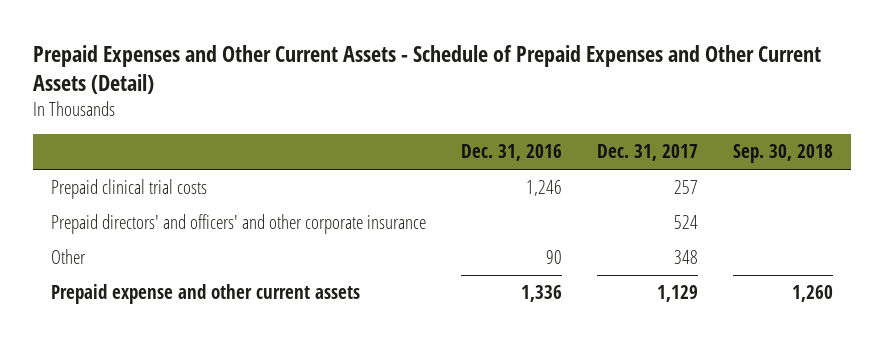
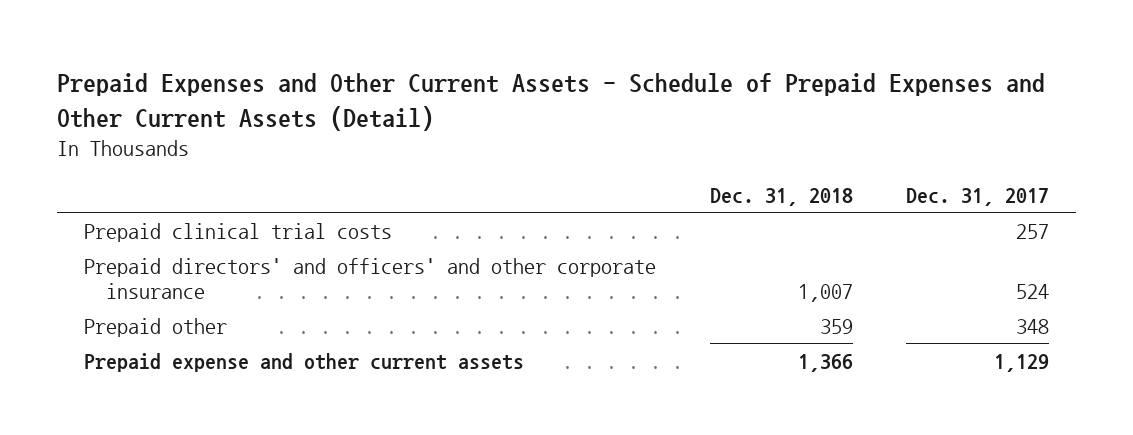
[461,144,563,162] Dec. 31, 2016 -> none
[733,144,834,164] Sep. 30, 2018 -> none
none -> [709,187,853,206] Dec. 31, 2018
[50,249,86,265] Other -> [84,317,228,337] Prepaid other

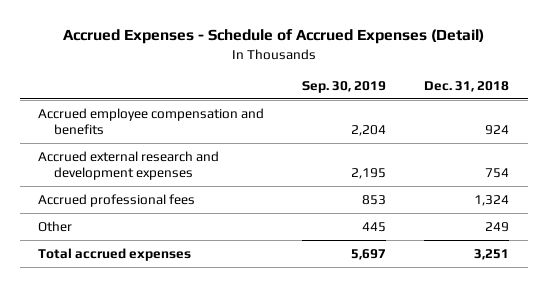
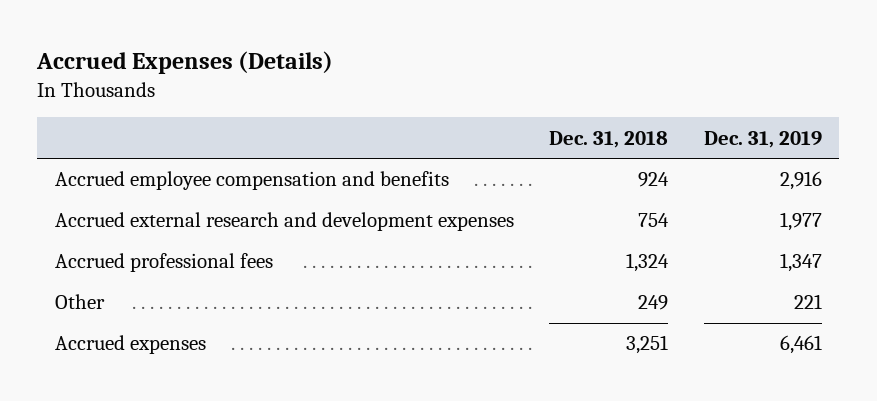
[62,29,484,45] Accrued Expenses - Schedule of Accrued Expenses (Detail) -> [36,51,334,75] Accrued Expenses (Details)
[302,80,387,93] Sep. 30, 2019 -> none
none -> [703,130,822,148] Dec. 31, 2019
[38,247,192,261] Total accrued expenses -> [54,335,206,355] Accrued expenses

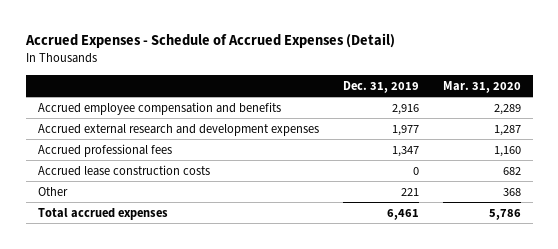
[36,51,334,75] Accrued Expenses (Details) -> [24,33,395,49] Accrued Expenses - Schedule of Accrued Expenses (Detail)
[549,130,669,148] Dec. 31, 2018 -> none
none -> [442,80,521,93] Mar. 31, 2020
none -> [37,164,210,176] Accrued lease construction costs
[54,335,206,355] Accrued expenses -> [37,207,168,220] Total accrued expenses

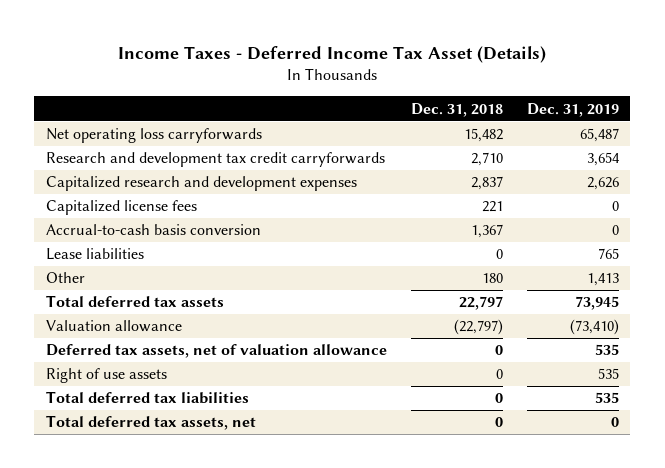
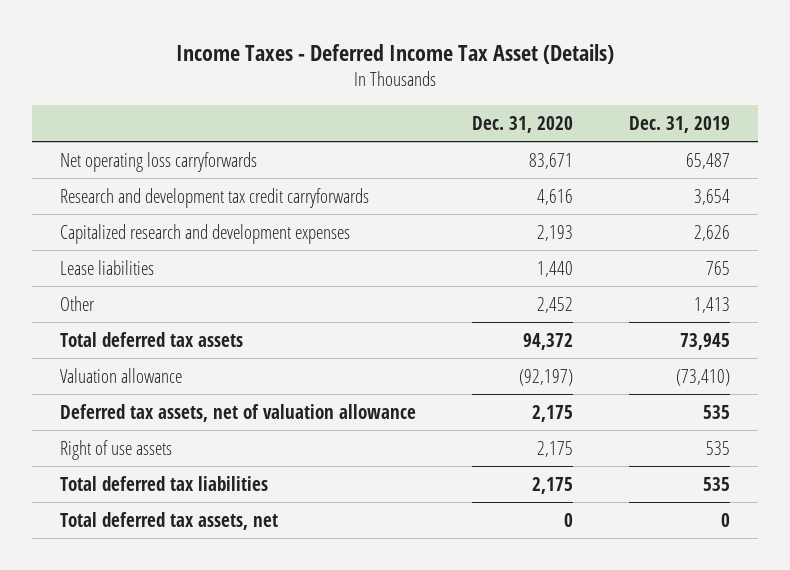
[410,102,503,117] Dec. 31, 2018 -> none
none -> [472,115,574,133] Dec. 31, 2020
[46,200,198,216] Capitalized license fees -> none
[46,224,262,236] Accrual-to-cash basis conversion -> none

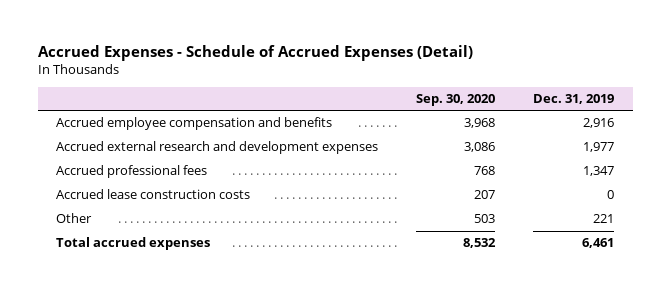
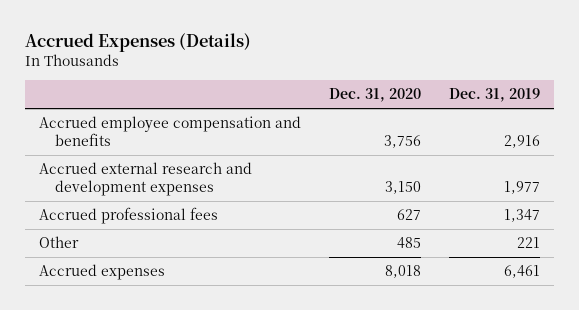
[37,45,473,62] Accrued Expenses - Schedule of Accrued Expenses (Detail) -> [24,32,251,52] Accrued Expenses (Details)
[416,94,496,107] Sep. 30, 2020 -> none
none -> [328,88,421,103] Dec. 31, 2020
[56,189,251,200] Accrued lease construction costs -> none
[56,237,211,251] Total accrued expenses -> [38,264,165,281] Accrued expenses

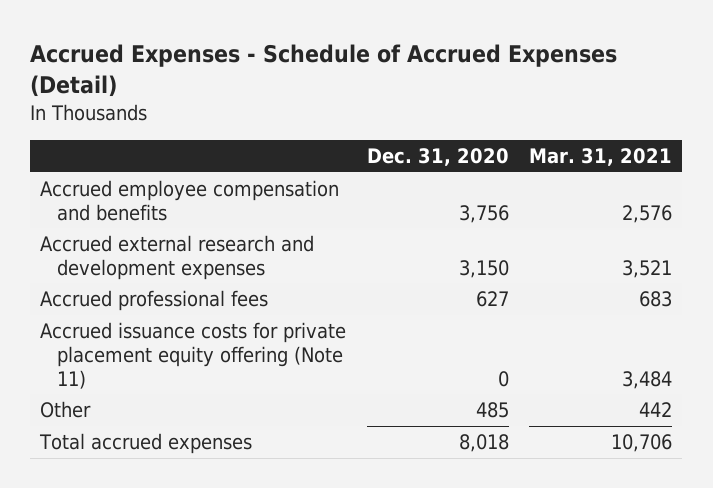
[24,32,251,52] Accrued Expenses (Details) -> [30,43,618,97] Accrued Expenses - Schedule of Accrued Expenses (Detail)
[449,88,541,103] Dec. 31, 2019 -> none
none -> [529,148,673,167] Mar. 31, 2021
none -> [40,322,347,389] Accrued issuance costs for private placement equity offering (Note 11)
[38,264,165,281] Accrued expenses -> [39,433,253,455] Total accrued expenses

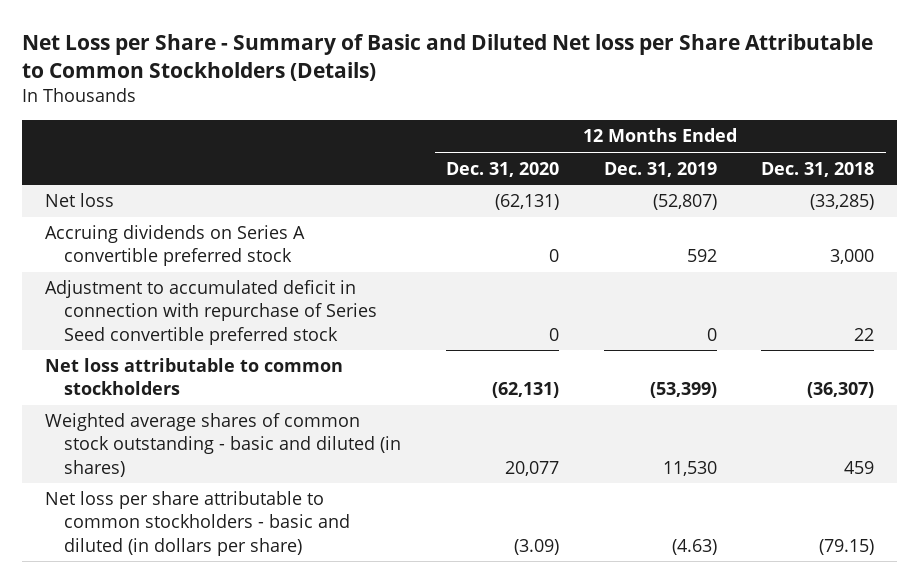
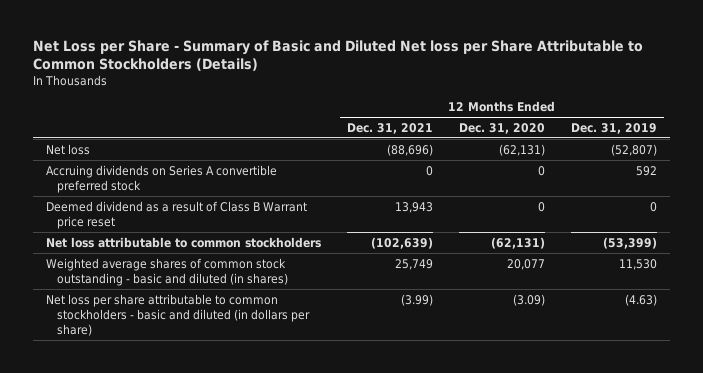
[761,161,875,177] Dec. 31, 2018 -> none
none -> [346,122,433,134] Dec. 31, 2021
[44,280,377,345] Adjustment to accumulated deficit in connection with repurchase of Series Seed convertible preferred stock -> [45,200,307,229] Deemed dividend as a result of Class B Warrant price reset

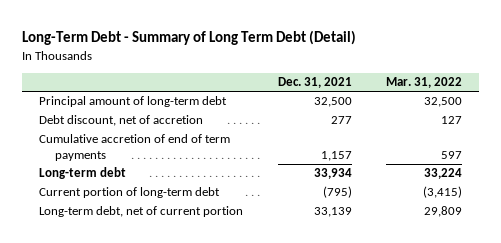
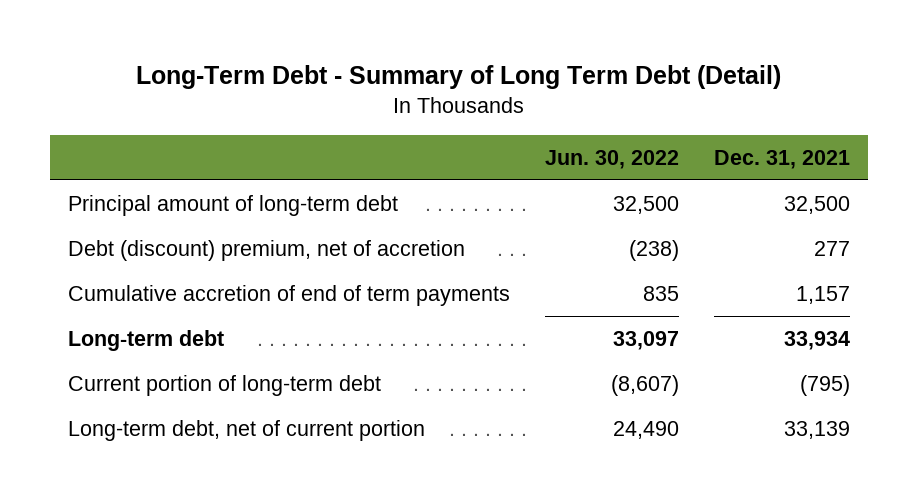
[385,77,462,89] Mar. 31, 2022 -> none
none -> [545,149,680,169] Jun. 30, 2022
[39,115,204,127] Debt discount, net of accretion -> [67,239,465,261] Debt (discount) premium, net of accretion

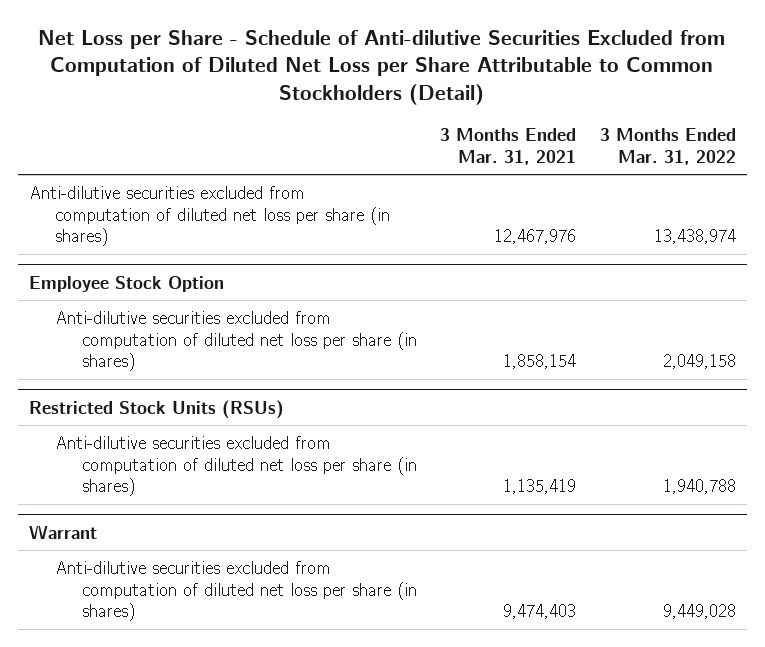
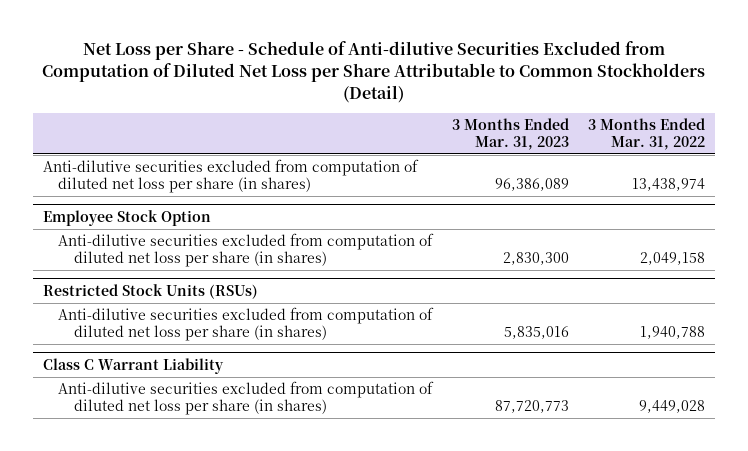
[440,128,577,165] 3 Months Ended Mar. 31, 2021 -> none
none -> [451,117,569,150] 3 Months Ended Mar. 31, 2023
[29,523,98,539] Warrant -> [42,357,224,374] Class C Warrant Liability

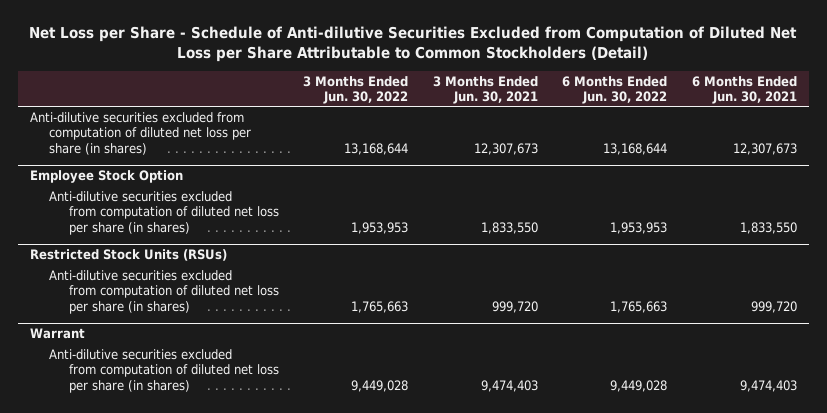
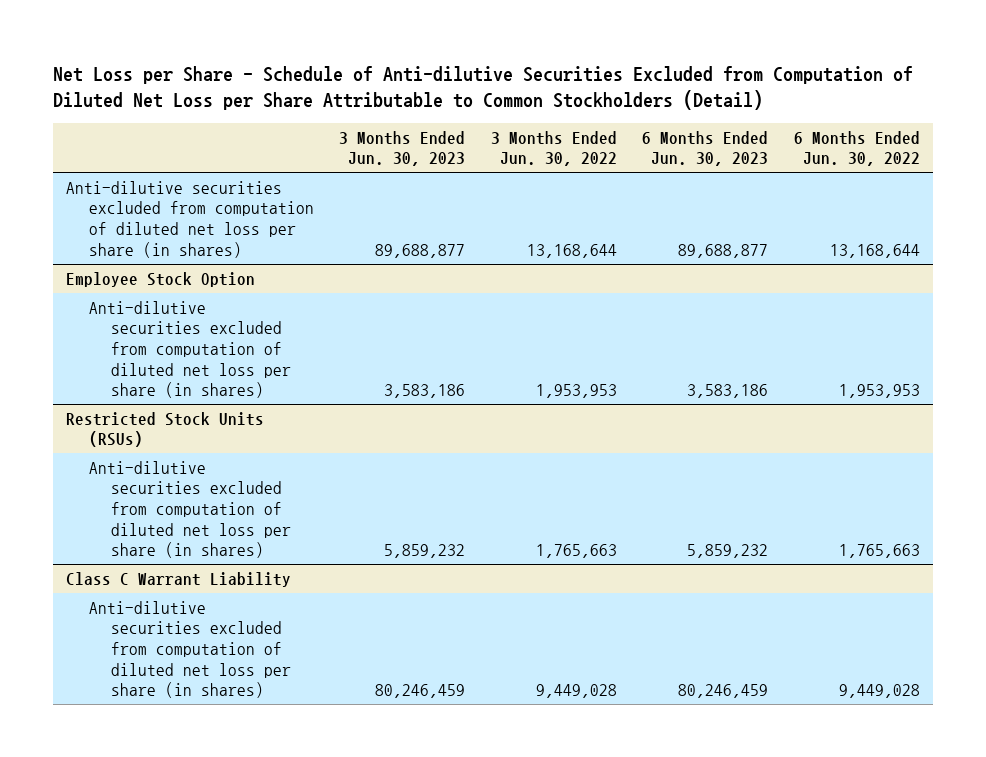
[432,75,538,105] 3 Months Ended Jun. 30, 2021 -> none
[691,75,797,105] 6 Months Ended Jun. 30, 2021 -> none
none -> [339,130,466,167] 3 Months Ended Jun. 30, 2023
none -> [642,130,769,167] 6 Months Ended Jun. 30, 2023
[30,328,86,340] Warrant -> [65,571,291,587] Class C Warrant Liability

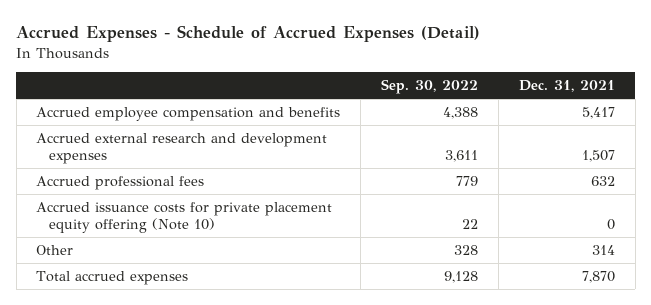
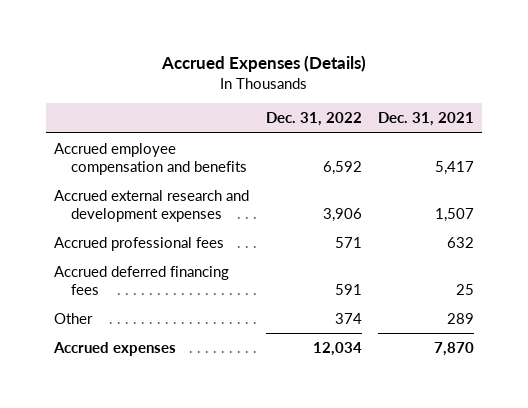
[16,25,481,43] Accrued Expenses - Schedule of Accrued Expenses (Detail) -> [161,54,367,72] Accrued Expenses (Details)
[381,78,479,94] Sep. 30, 2022 -> none
none -> [265,112,362,127] Dec. 31, 2022
[36,202,333,234] Accrued issuance costs for private placement equity offering (Note 10) -> none
none -> [54,265,230,296] Accrued deferred financing fees
[591,245,615,256] 314 -> [446,312,474,324] 289
[36,271,189,286] Total accrued expenses -> [53,341,177,356] Accrued expenses

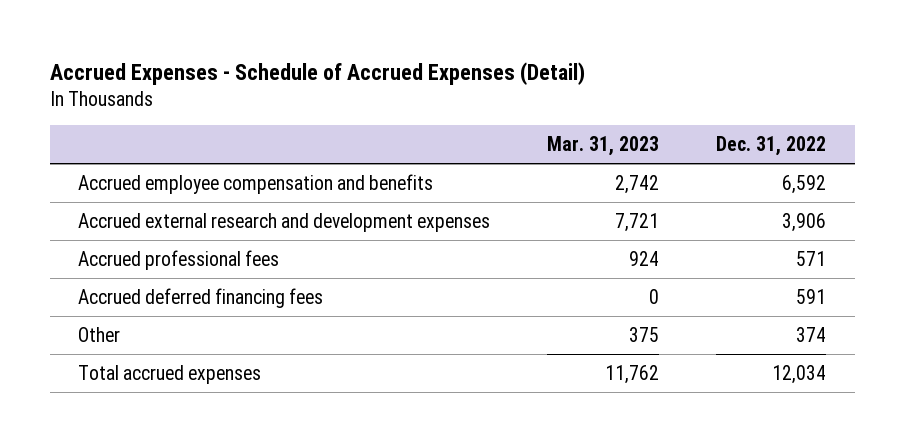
[161,54,367,72] Accrued Expenses (Details) -> [49,61,585,85] Accrued Expenses - Schedule of Accrued Expenses (Detail)
[377,112,474,127] Dec. 31, 2021 -> none
none -> [547,135,660,156] Mar. 31, 2023
[53,341,177,356] Accrued expenses -> [78,365,262,385] Total accrued expenses

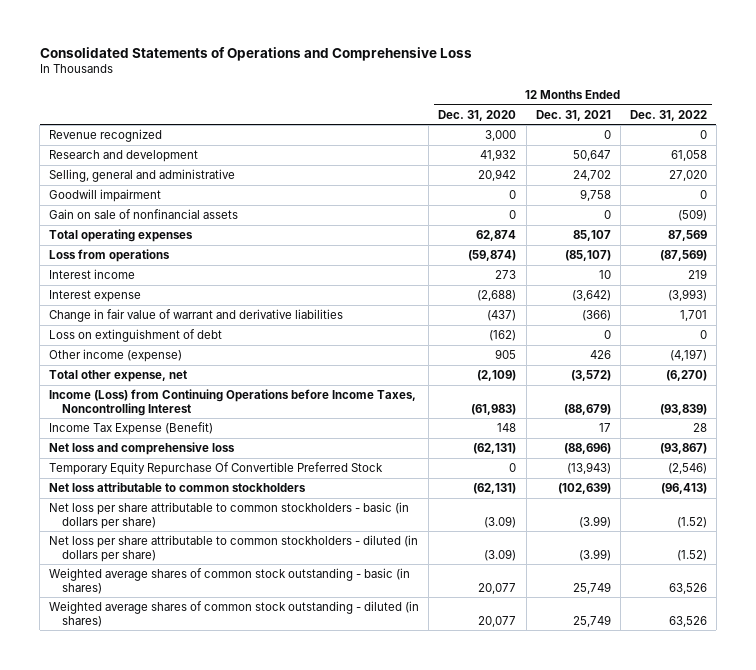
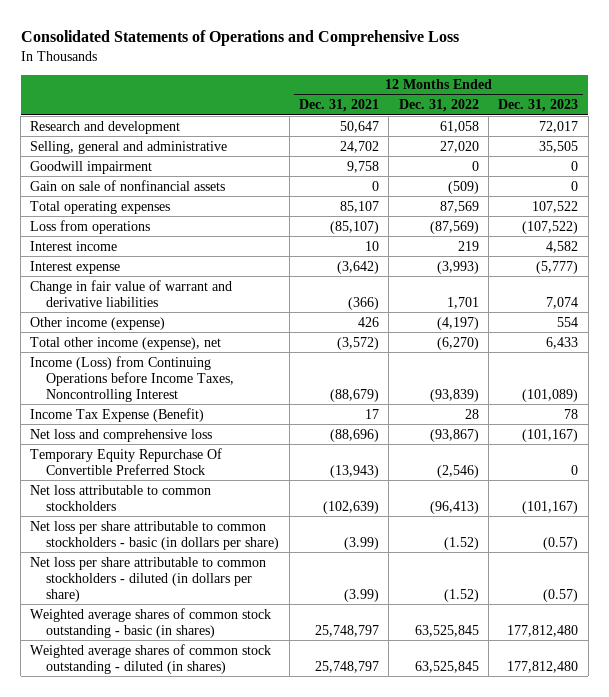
[438,109,517,121] Dec. 31, 2020 -> none
none -> [498,99,579,113] Dec. 31, 2023
[49,129,163,143] Revenue recognized -> none
[49,329,223,343] Loss on extinguishment of debt -> none
[49,370,188,383] Total other expense, net -> [30,336,222,350] Total other income (expense), net
[572,581,611,594] 25,749 -> [314,624,379,637] 25,748,797
[668,582,707,594] 63,526 -> [414,624,479,637] 63,525,845
[572,614,611,627] 25,749 -> [314,660,379,673] 25,748,797
[668,615,707,627] 63,526 -> [414,660,479,673] 63,525,845

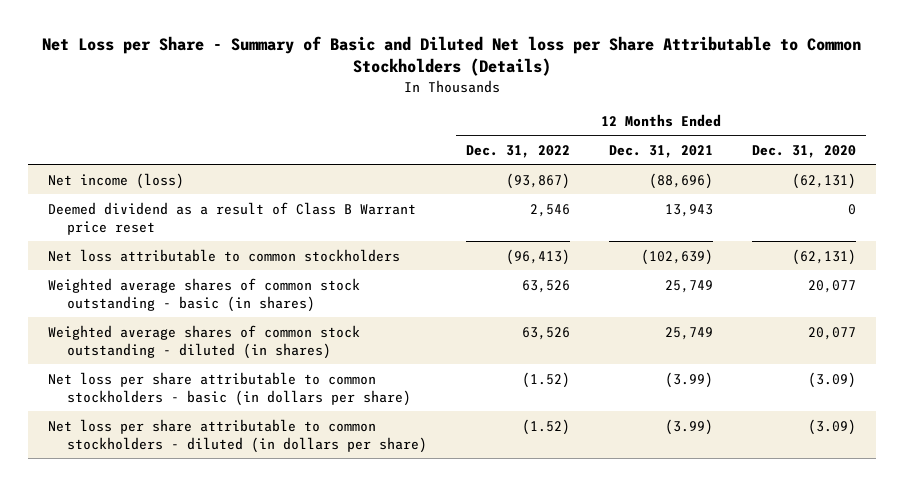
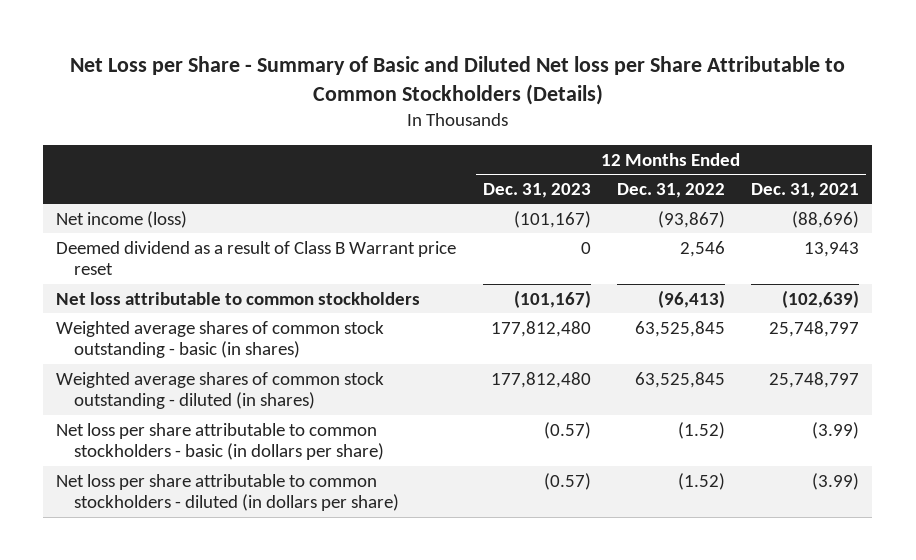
[752,144,857,158] Dec. 31, 2020 -> none
none -> [482,182,591,198] Dec. 31, 2023
[522,279,571,293] 63,526 -> [634,320,725,337] 63,525,845
[665,279,714,293] 25,749 -> [769,320,860,337] 25,748,797
[522,326,571,340] 63,526 -> [634,371,725,388] 63,525,845
[665,326,714,340] 25,749 -> [769,371,860,388] 25,748,797

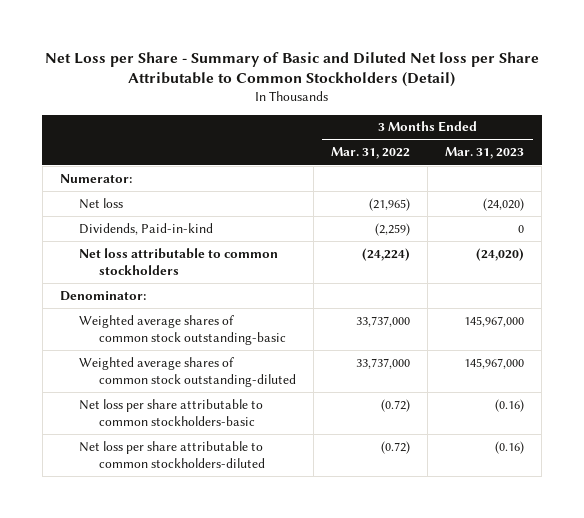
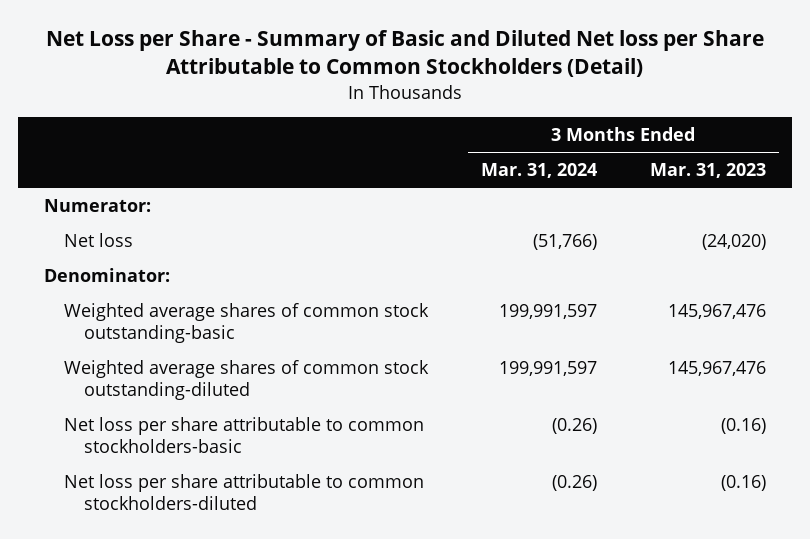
[331,147,411,160] Mar. 31, 2022 -> none
none -> [480,163,597,179] Mar. 31, 2024
[79,222,214,235] Dividends, Paid-in-kind -> none
[79,247,279,275] Net loss attributable to common stockholders -> none
[464,315,525,327] 145,967,000 -> [667,304,766,320] 145,967,476
[464,357,525,369] 145,967,000 -> [667,361,766,377] 145,967,476

